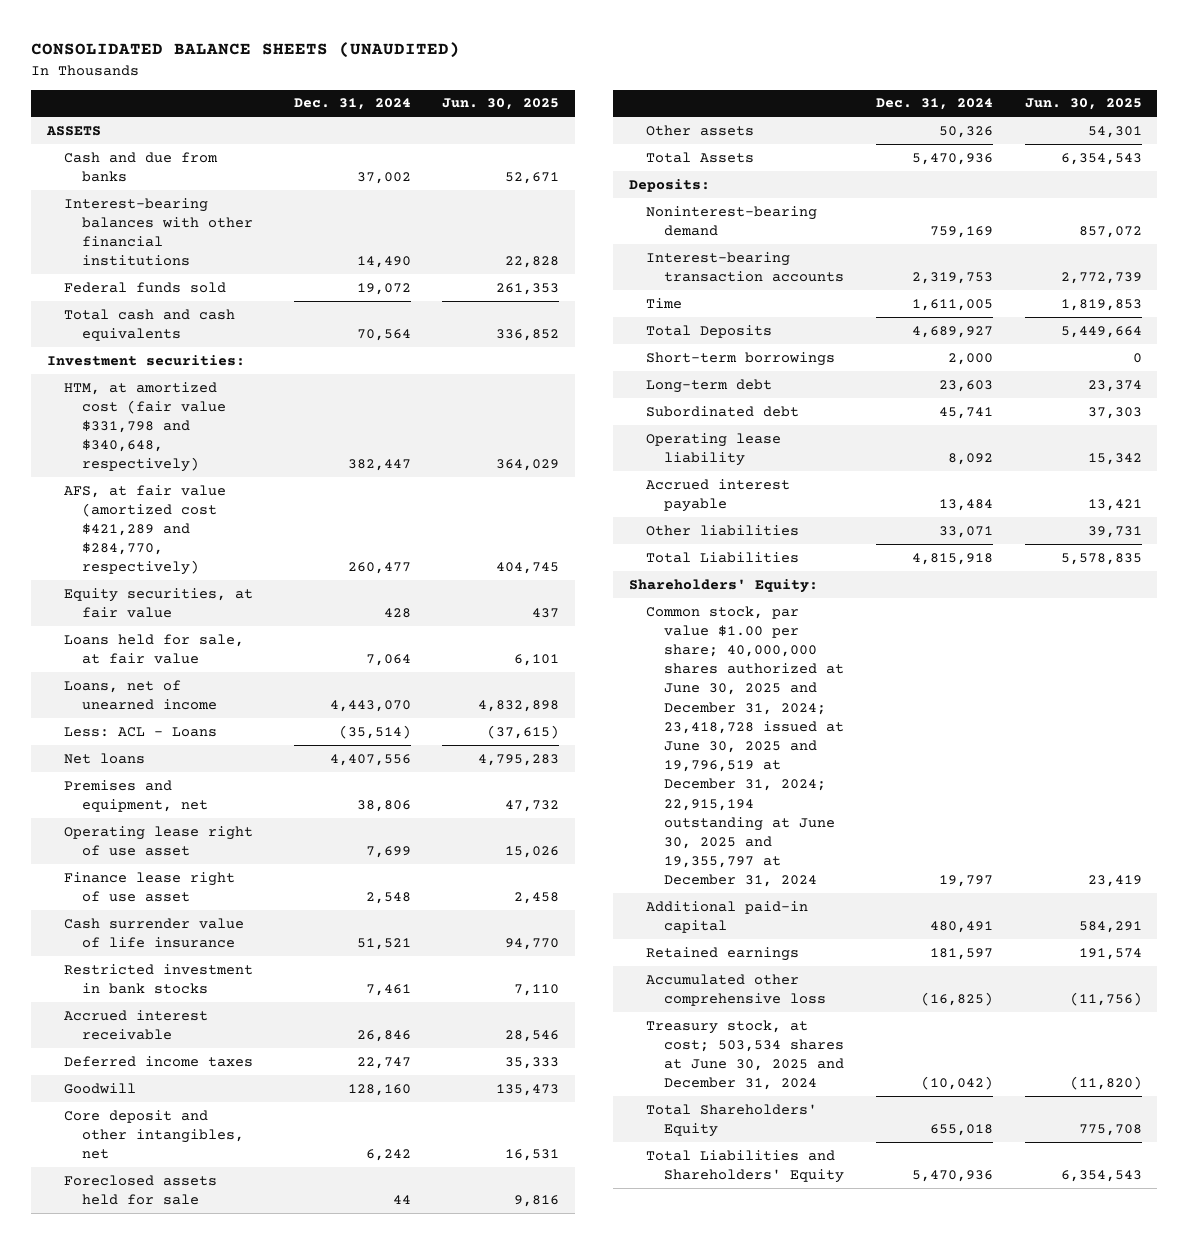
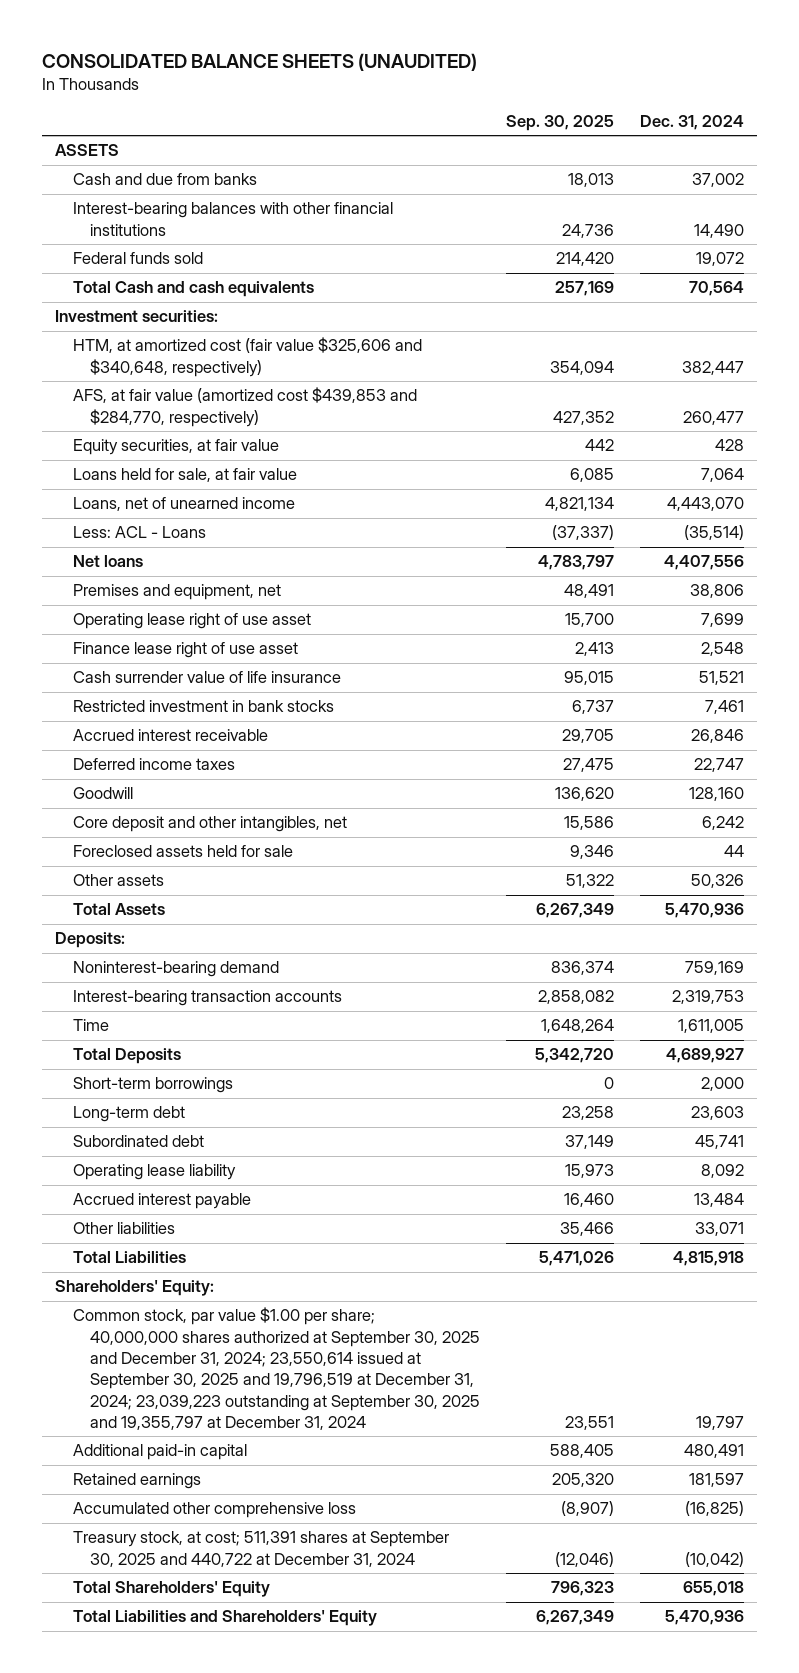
[442,98,560,111] Jun. 30, 2025 -> none
none -> [505,114,614,131] Sep. 30, 2025
[64,308,236,341] Total cash and cash equivalents -> [72,281,314,298] Total Cash and cash equivalents
[64,381,226,473] HTM, at amortized cost (fair value $331,798 and $340,648, respectively) -> [72,337,422,377] HTM, at amortized cost (fair value $325,606 and $340,648, respectively)
[64,484,227,576] AFS, at fair value (amortized cost $421,289 and $284,770, respectively) -> [72,387,417,427] AFS, at fair value (amortized cost $439,853 and $284,770, respectively)
[646,605,844,888] Common stock, par value $1.00 per share; 40,000,000 shares authorized at June 30, 2025 and December 31, 2024; 23,418,728 issued at June 30, 2025 and 19,796,519 at December 31, 2024; 22,915,194 outstanding at June 30, 2025 and 19,355,797 at December 31, 2024 -> [72,1307,481,1430] Common stock, par value $1.00 per share; 40,000,000 shares authorized at September 30, 2025 and December 31, 2024; 23,550,614 issued at September 30, 2025 and 19,796,519 at December 31, 2024; 23,039,223 outstanding at September 30, 2025 and 19,355,797 at December 31, 2024
[646,1019,844,1091] Treasury stock, at cost; 503,534 shares at June 30, 2025 and December 31, 2024 -> [72,1531,449,1567] Treasury stock, at cost; 511,391 shares at September 30, 2025 and 440,722 at December 31, 2024

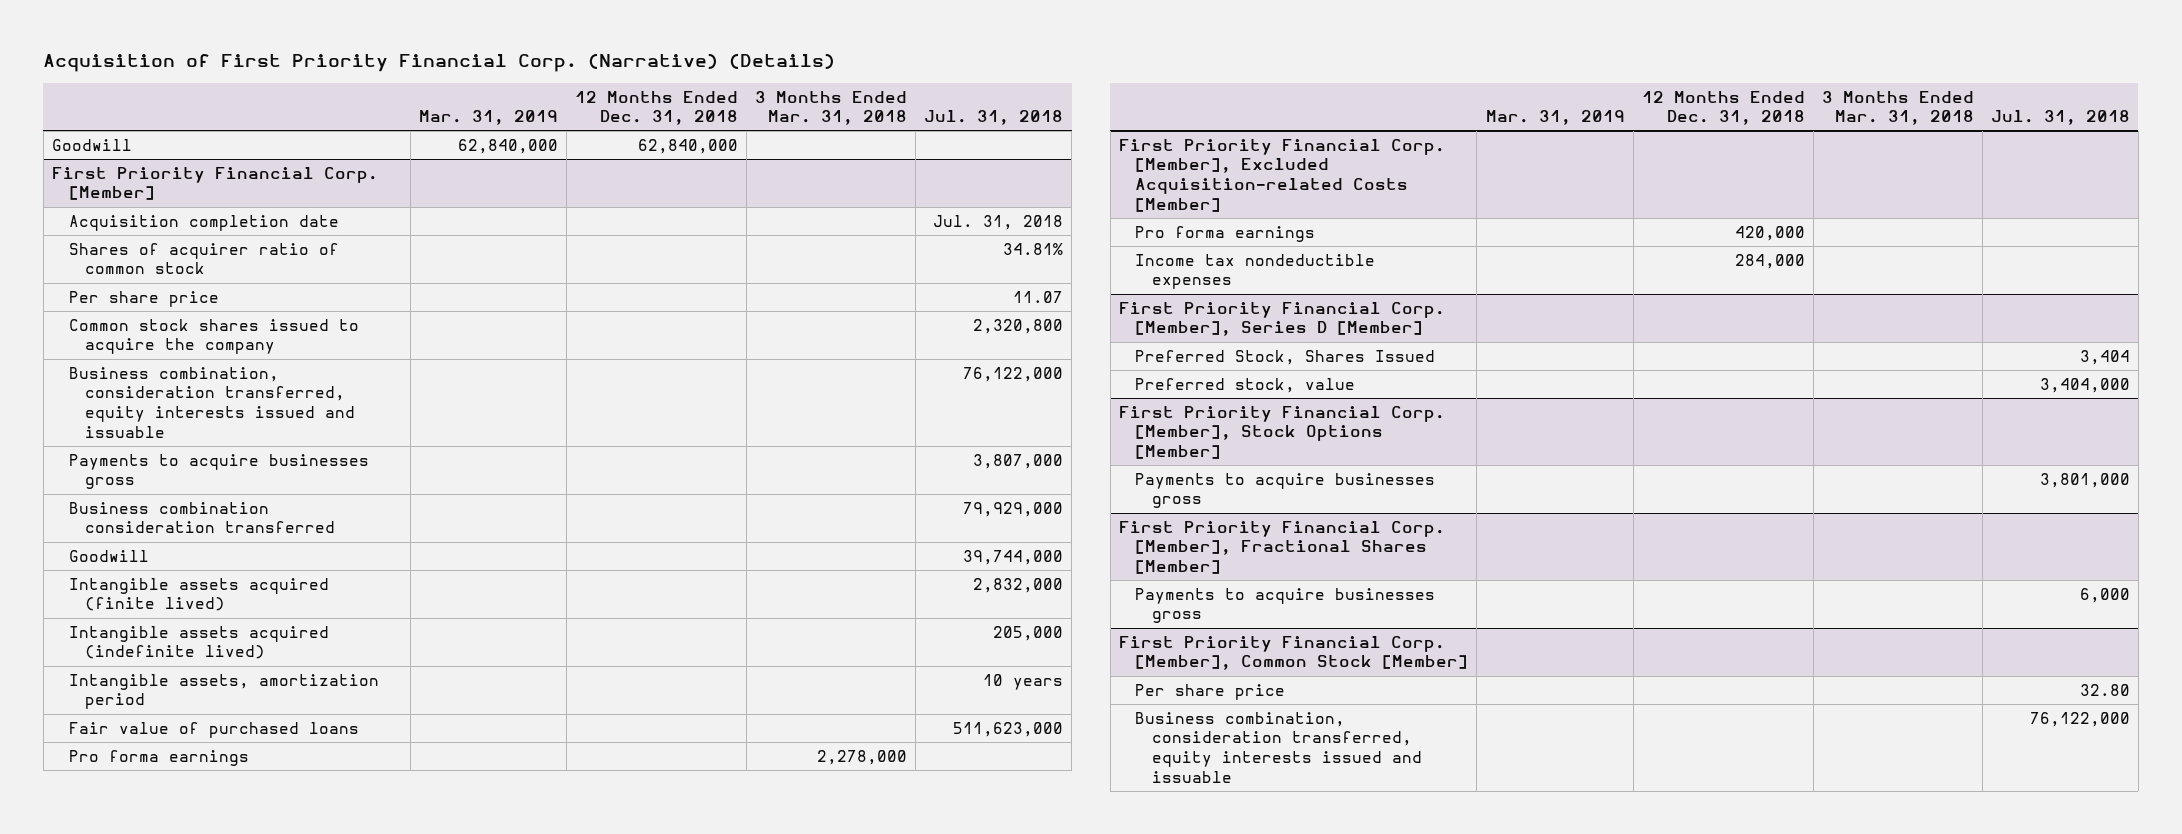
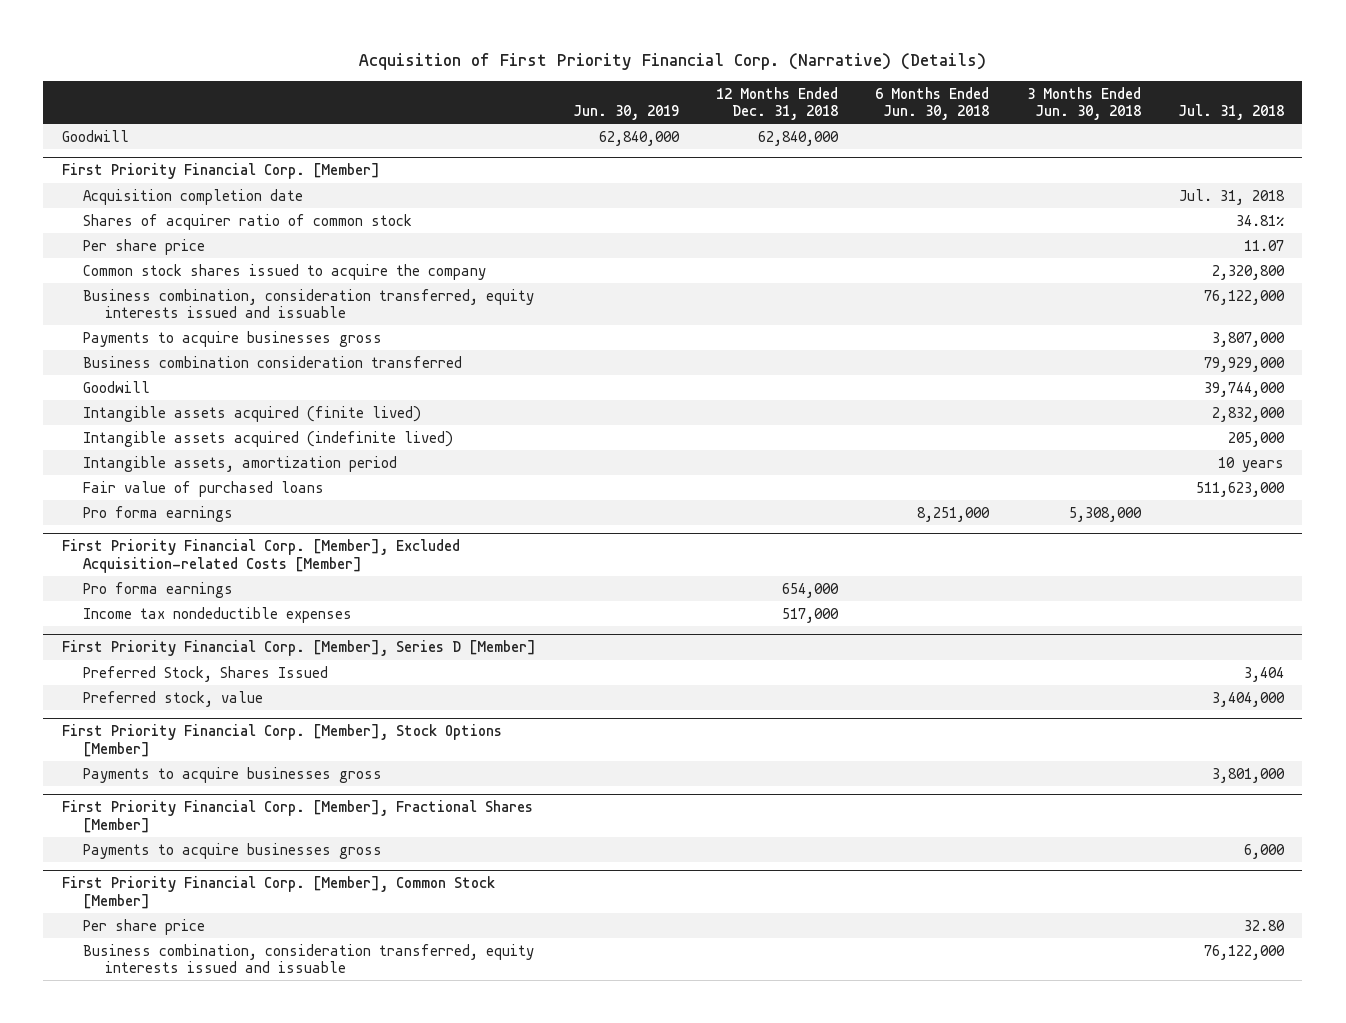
[418,110,558,126] Mar. 31, 2019 -> none
[755,90,908,126] 3 Months Ended Mar. 31, 2018 -> none
none -> [573,104,680,120] Jun. 30, 2019
none -> [875,86,990,120] 6 Months Ended Jun. 30, 2018
none -> [1026,86,1141,120] 3 Months Ended Jun. 30, 2018
[1734,225,1805,241] 420,000 -> [782,582,840,598] 654,000
[1734,253,1805,269] 284,000 -> [782,607,840,623] 517,000

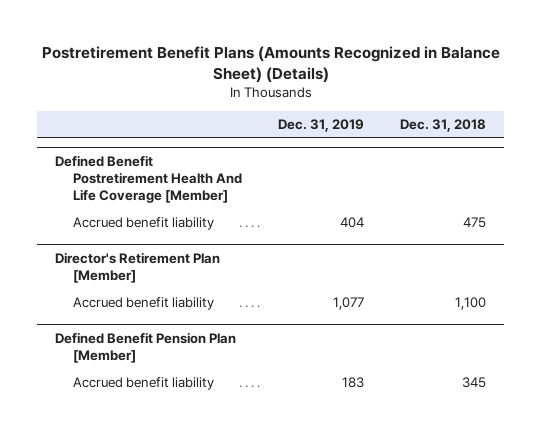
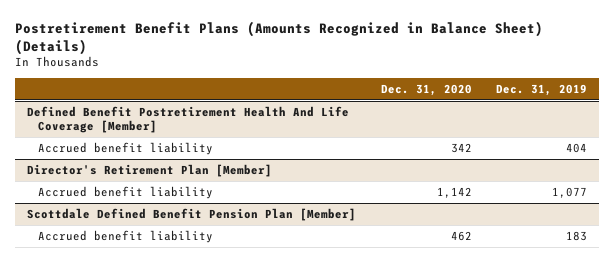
[400,118,487,132] Dec. 31, 2018 -> none
none -> [380,83,472,96] Dec. 31, 2020
[55,331,237,363] Defined Benefit Pension Plan [Member] -> [27,208,357,222] Scottdale Defined Benefit Pension Plan [Member]

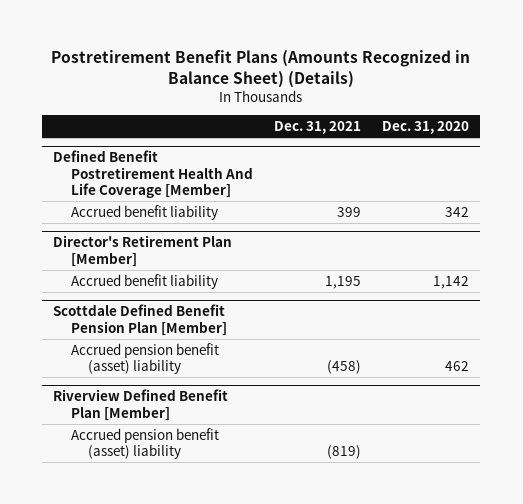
[496,83,588,96] Dec. 31, 2019 -> none
none -> [274,121,362,135] Dec. 31, 2021
[37,230,213,244] Accrued benefit liability -> [70,342,219,375] Accrued pension benefit (asset) liability
none -> [53,389,229,421] Riverview Defined Benefit Plan [Member]
none -> [70,427,219,460] Accrued pension benefit (asset) liability

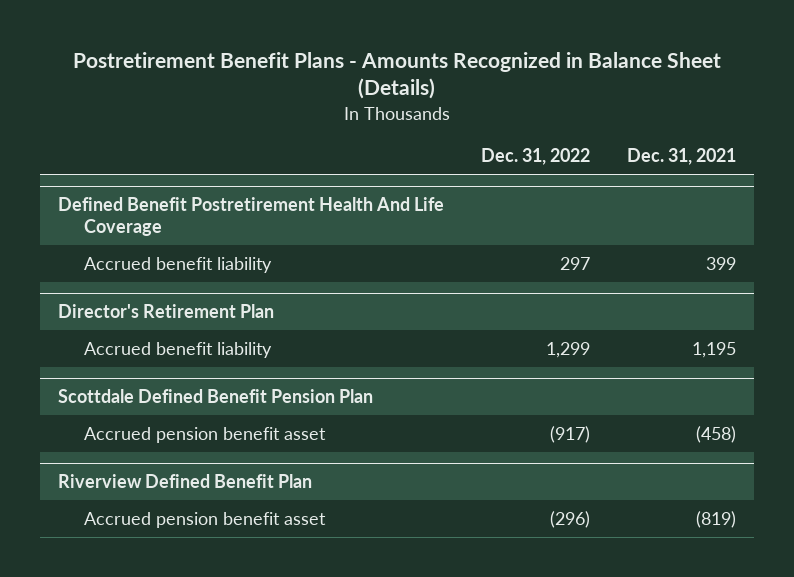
[51,50,471,88] Postretirement Benefit Plans (Amounts Recognized in Balance Sheet) (Details) -> [72,51,721,100] Postretirement Benefit Plans - Amounts Recognized in Balance Sheet (Details)
[382,121,470,135] Dec. 31, 2020 -> none
none -> [480,148,590,166] Dec. 31, 2022
[53,150,253,199] Defined Benefit Postretirement Health And Life Coverage [Member] -> [58,196,445,237] Defined Benefit Postretirement Health And Life Coverage
[53,235,233,267] Director's Retirement Plan [Member] -> [58,303,275,318] Director's Retirement Plan
[53,304,227,336] Scottdale Defined Benefit Pension Plan [Member] -> [58,388,374,403] Scottdale Defined Benefit Pension Plan
[70,342,219,375] Accrued pension benefit (asset) liability -> [84,426,327,443] Accrued pension benefit asset
[53,389,229,421] Riverview Defined Benefit Plan [Member] -> [58,473,313,488] Riverview Defined Benefit Plan
[70,427,219,460] Accrued pension benefit (asset) liability -> [84,511,327,528] Accrued pension benefit asset

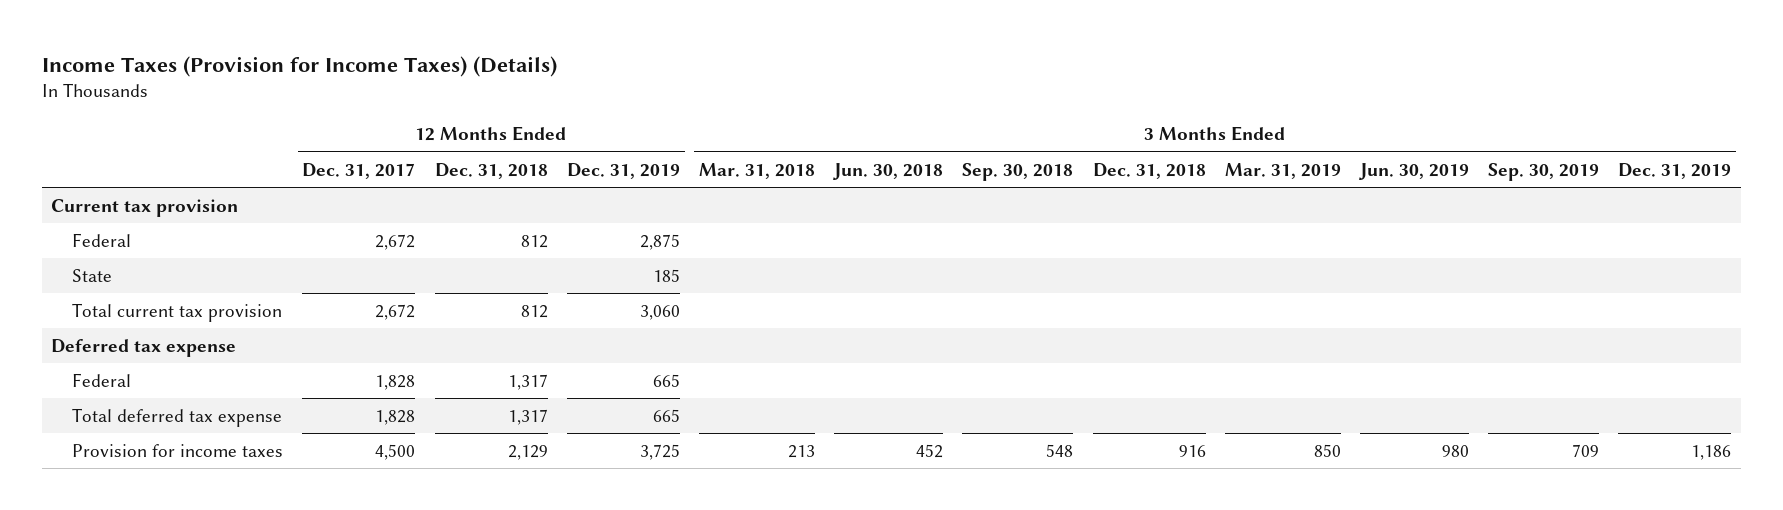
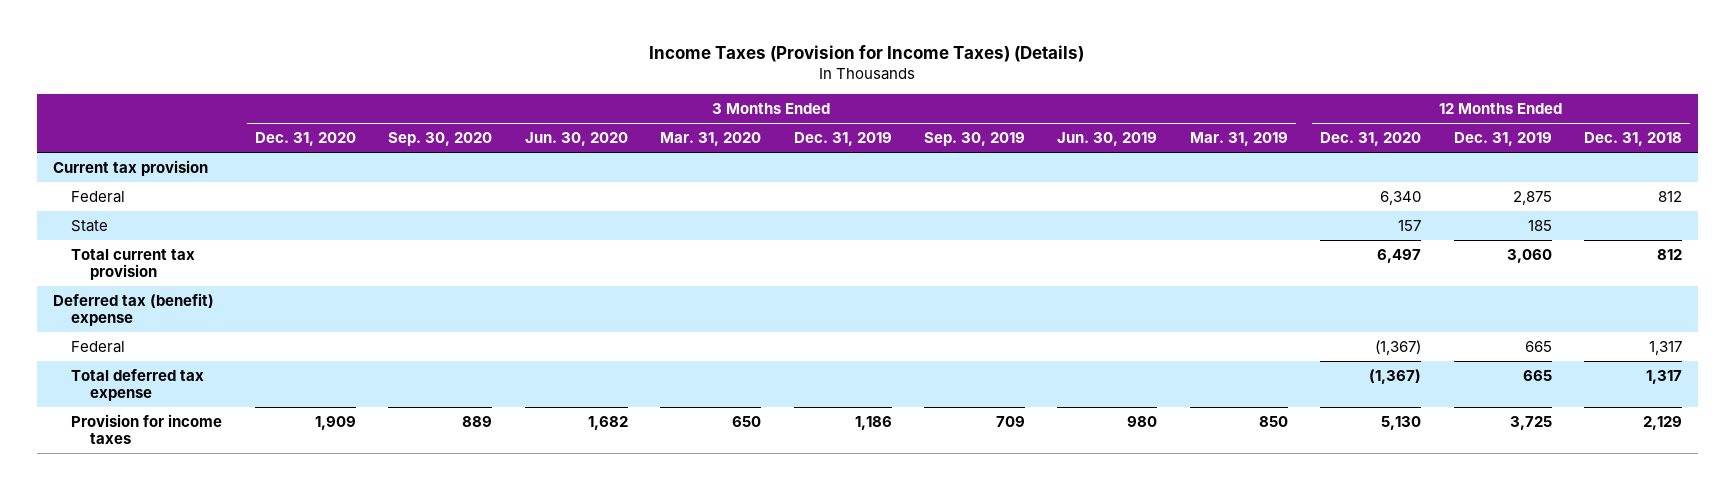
[302,162,416,179] Dec. 31, 2017 -> none
[699,162,816,179] Mar. 31, 2018 -> none
[833,162,944,180] Jun. 30, 2018 -> none
[962,162,1074,181] Sep. 30, 2018 -> none
[1092,162,1206,179] Dec. 31, 2018 -> none
none -> [254,132,356,147] Dec. 31, 2020
none -> [388,132,493,147] Sep. 30, 2020
none -> [524,132,628,147] Jun. 30, 2020
none -> [660,132,762,147] Mar. 31, 2020
none -> [1320,132,1422,147] Dec. 31, 2020
[51,338,237,357] Deferred tax expense -> [52,292,214,327] Deferred tax (benefit) expense

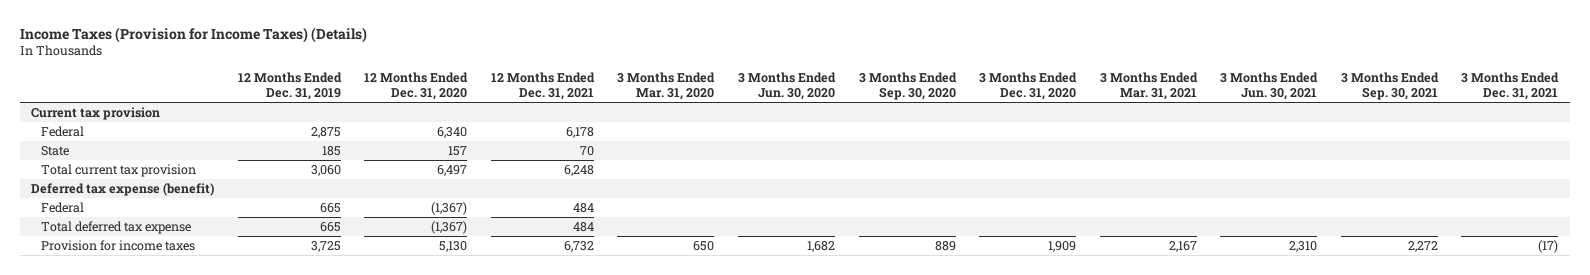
[793,132,892,147] Dec. 31, 2019 -> none
[923,132,1025,147] Sep. 30, 2019 -> none
[1057,132,1158,147] Jun. 30, 2019 -> none
[1189,132,1288,147] Mar. 31, 2019 -> none
[1584,132,1683,147] Dec. 31, 2018 -> none
none -> [490,71,595,100] 12 Months Ended Dec. 31, 2021
none -> [1099,71,1198,100] 3 Months Ended Mar. 31, 2021
none -> [1220,71,1319,100] 3 Months Ended Jun. 30, 2021
none -> [1340,71,1439,100] 3 Months Ended Sep. 30, 2021
none -> [1461,71,1560,100] 3 Months Ended Dec. 31, 2021
[52,292,214,327] Deferred tax (benefit) expense -> [31,183,215,197] Deferred tax expense (benefit)

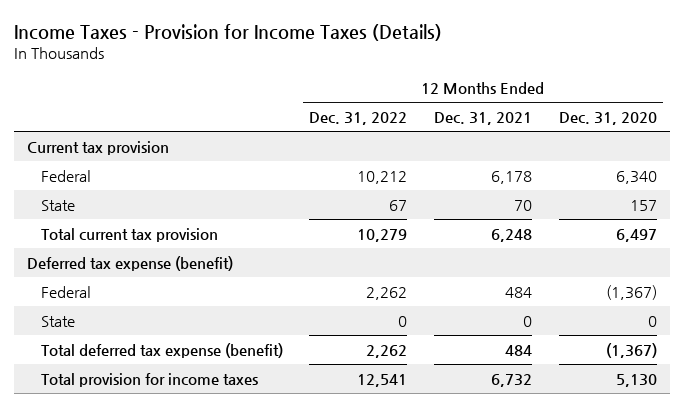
[19,26,367,43] Income Taxes (Provision for Income Taxes) (Details) -> [14,23,443,41] Income Taxes - Provision for Income Taxes (Details)
[237,71,342,100] 12 Months Ended Dec. 31, 2019 -> none
[617,71,716,100] 3 Months Ended Mar. 31, 2020 -> none
[738,71,837,100] 3 Months Ended Jun. 30, 2020 -> none
[858,71,957,100] 3 Months Ended Sep. 30, 2020 -> none
[979,71,1078,100] 3 Months Ended Dec. 31, 2020 -> none
[1099,71,1198,100] 3 Months Ended Mar. 31, 2021 -> none
[1220,71,1319,100] 3 Months Ended Jun. 30, 2021 -> none
[1340,71,1439,100] 3 Months Ended Sep. 30, 2021 -> none
[1461,71,1560,100] 3 Months Ended Dec. 31, 2021 -> none
none -> [309,111,408,125] Dec. 31, 2022
none -> [40,315,75,327] State
[40,221,191,235] Total deferred tax expense -> [40,342,283,358] Total deferred tax expense (benefit)
[40,240,195,252] Provision for income taxes -> [40,372,258,387] Total provision for income taxes

